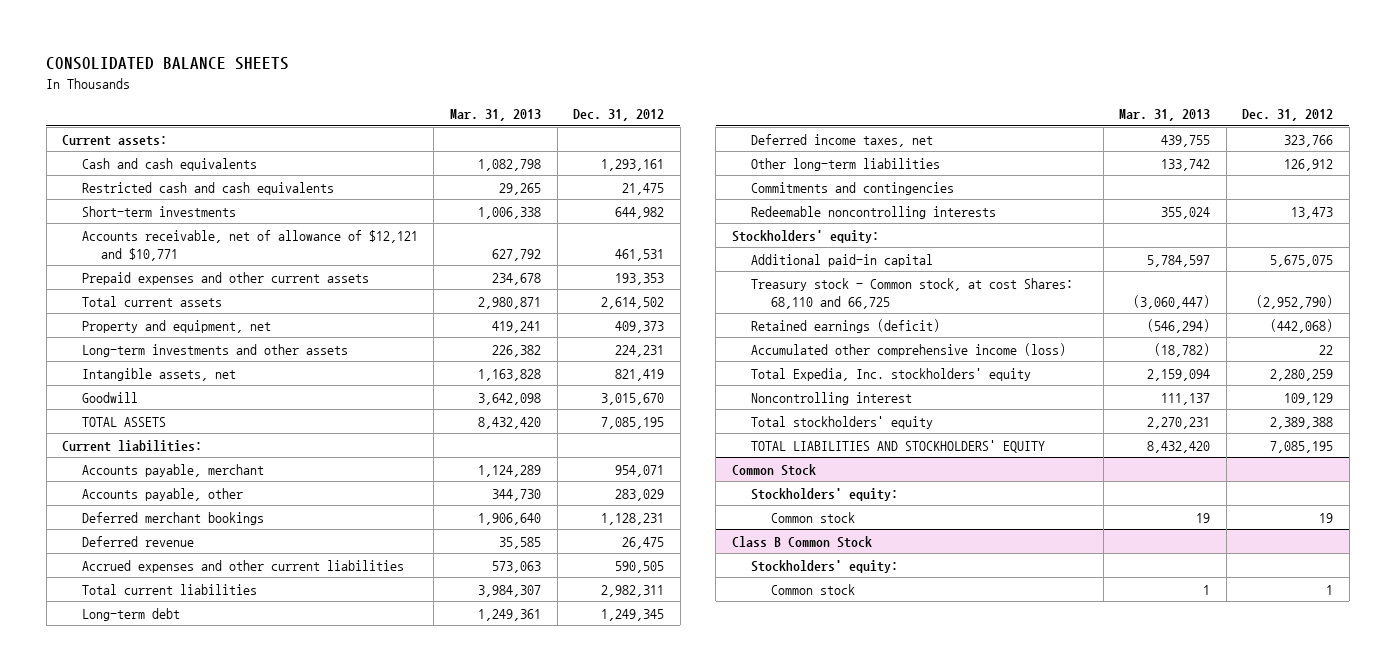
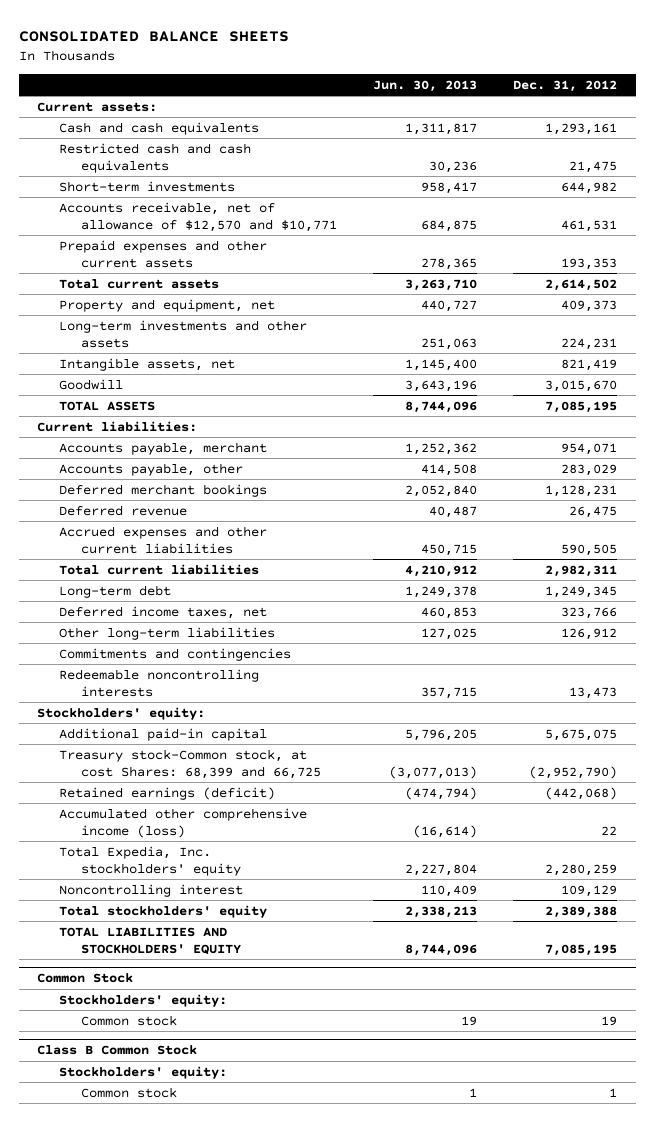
[449,109,541,122] Mar. 31, 2013 -> none
none -> [372,79,477,92] Jun. 30, 2013
[81,229,418,261] Accounts receivable, net of allowance of $12,121 and $10,771 -> [58,201,337,232] Accounts receivable, net of allowance of $12,570 and $10,771
[751,277,1074,309] Treasury stock - Common stock, at cost Shares: 68,110 and 66,725 -> [58,748,321,779] Treasury stock-Common stock, at cost Shares: 68,399 and 66,725

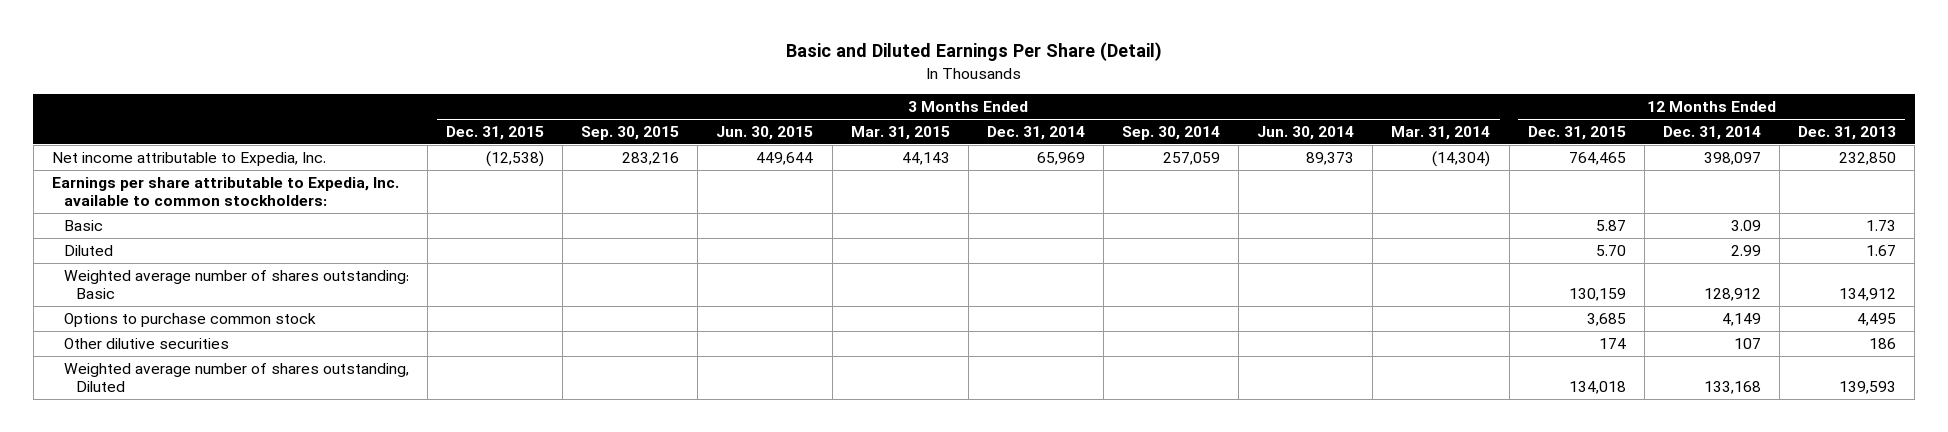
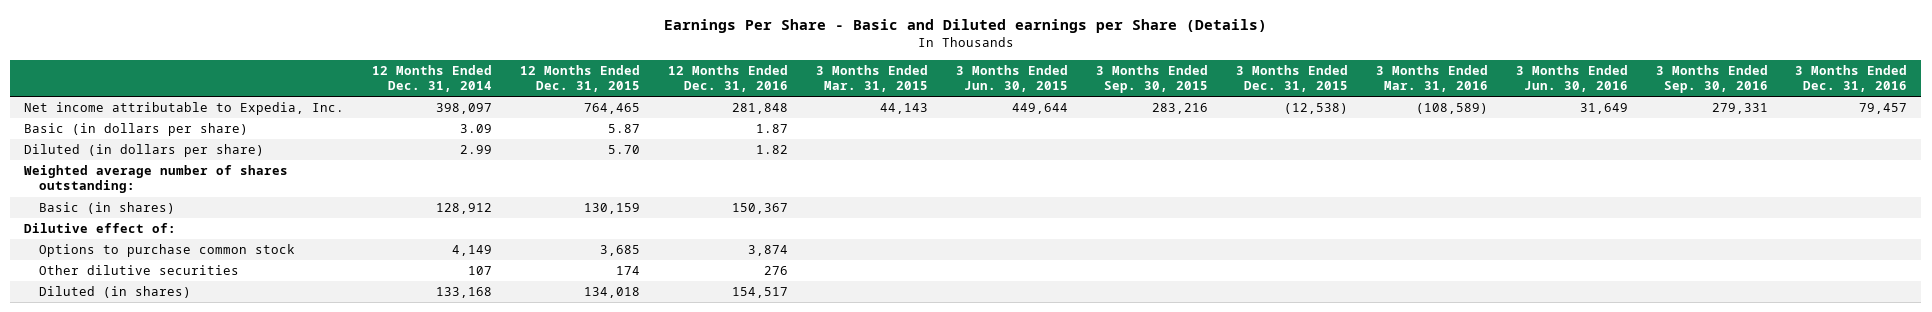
[785,42,1162,62] Basic and Diluted Earnings Per Share (Detail) -> [663,19,1267,34] Earnings Per Share - Basic and Diluted earnings per Share (Details)
[986,125,1085,140] Dec. 31, 2014 -> none
[1122,125,1221,140] Sep. 30, 2014 -> none
[1257,125,1355,140] Jun. 30, 2014 -> none
[1391,125,1491,140] Mar. 31, 2014 -> none
[1798,125,1897,140] Dec. 31, 2013 -> none
none -> [668,65,789,93] 12 Months Ended Dec. 31, 2016
none -> [1375,65,1488,93] 3 Months Ended Mar. 31, 2016
none -> [1515,65,1628,93] 3 Months Ended Jun. 30, 2016
none -> [1655,65,1768,94] 3 Months Ended Sep. 30, 2016
none -> [1795,65,1908,93] 3 Months Ended Dec. 31, 2016
[51,176,399,207] Earnings per share attributable to Expedia, Inc. available to common stockholders: -> none
[63,219,103,231] Basic -> [24,123,249,137] Basic (in dollars per share)
[63,244,113,256] Diluted -> [24,144,265,158] Diluted (in dollars per share)
none -> [24,165,289,194] Weighted average number of shares outstanding:
[63,269,409,300] Weighted average number of shares outstanding: Basic -> [39,202,176,215] Basic (in shares)
none -> [24,223,177,234] Dilutive effect of:
[63,362,409,393] Weighted average number of shares outstanding, Diluted -> [39,286,192,299] Diluted (in shares)

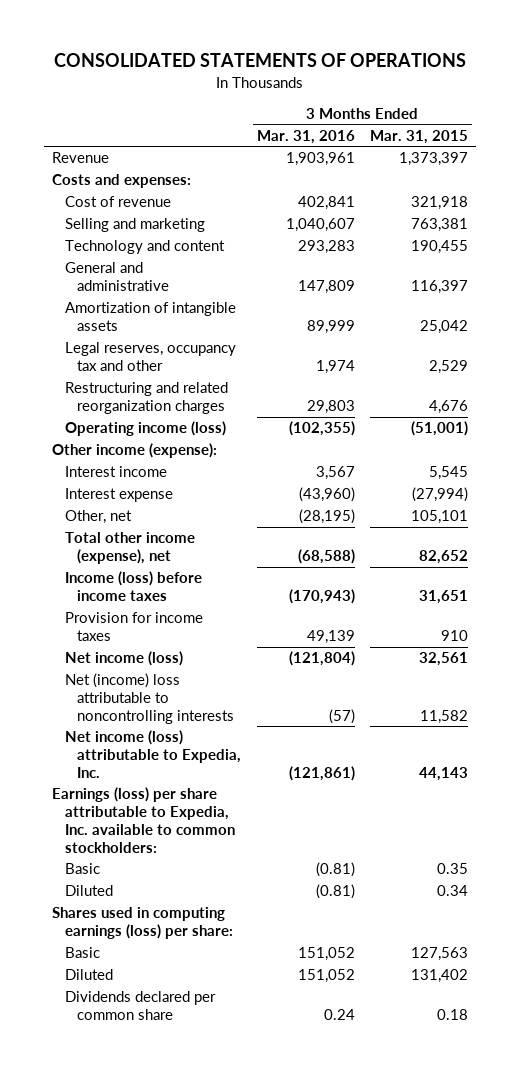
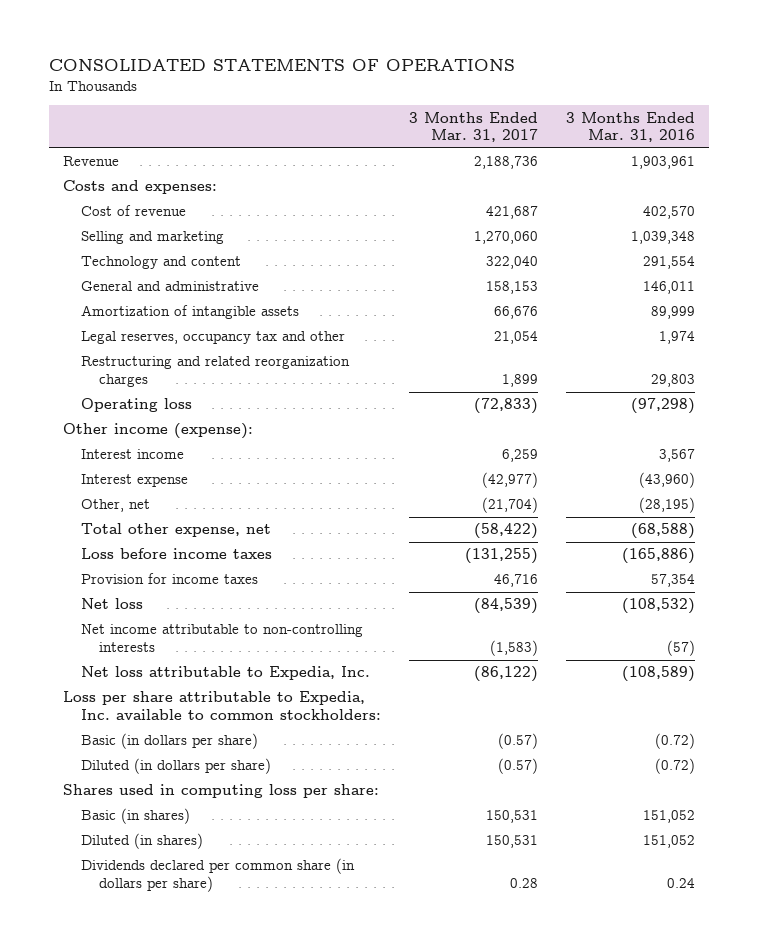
[370,129,469,144] Mar. 31, 2015 -> none
none -> [408,111,538,143] 3 Months Ended Mar. 31, 2017
[297,196,355,211] 402,841 -> [643,206,696,220] 402,570
[285,218,355,233] 1,040,607 -> [631,231,696,245] 1,039,348
[297,240,355,255] 293,283 -> [643,256,696,270] 291,554
[297,280,355,295] 147,809 -> [643,281,696,295] 146,011
[64,421,226,437] Operating income (loss) -> [80,398,192,413] Operating loss
[288,421,355,437] (102,355) -> [631,398,696,415] (97,298)
[64,532,195,565] Total other income (expense), net -> [80,523,271,538] Total other expense, net
[64,571,202,602] Income (loss) before income taxes -> [80,548,272,560] Loss before income taxes
[288,589,355,605] (170,943) -> [622,548,696,565] (165,886)
[306,630,355,645] 49,139 -> [651,574,696,588] 57,354
[64,651,183,667] Net income (loss) -> [80,598,143,610] Net loss
[288,651,355,667] (121,804) -> [622,598,696,615] (108,532)
[64,673,235,724] Net (income) loss attributable to noncontrolling interests -> [80,624,363,653] Net income attributable to non-controlling interests
[64,730,242,778] Net income (loss) attributable to Expedia, Inc. -> [80,666,370,681] Net loss attributable to Expedia, Inc.
[288,765,355,781] (121,861) -> [622,666,696,683] (108,589)
[51,787,235,853] Earnings (loss) per share attributable to Expedia, Inc. available to common stockholders: -> [62,691,381,721] Loss per share attributable to Expedia, Inc. available to common stockholders:
[64,863,100,875] Basic -> [80,733,258,750] Basic (in dollars per share)
[315,862,355,878] (0.81) -> [655,733,696,750] (0.72)
[64,885,113,897] Diluted -> [80,758,271,775] Diluted (in dollars per share)
[315,884,355,900] (0.81) -> [655,758,696,775] (0.72)
[51,907,233,940] Shares used in computing earnings (loss) per share: -> [62,784,379,799] Shares used in computing loss per share:
[64,947,100,959] Basic -> [80,808,190,825] Basic (in shares)
[64,969,113,981] Diluted -> [80,833,203,850] Diluted (in shares)
[64,991,216,1021] Dividends declared per common share -> [80,858,355,893] Dividends declared per common share (in dollars per share)

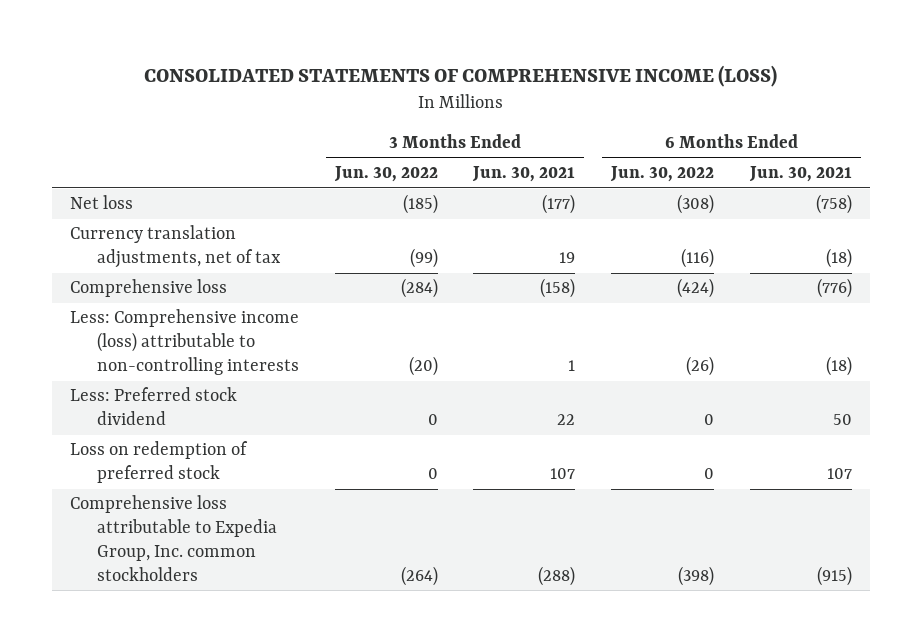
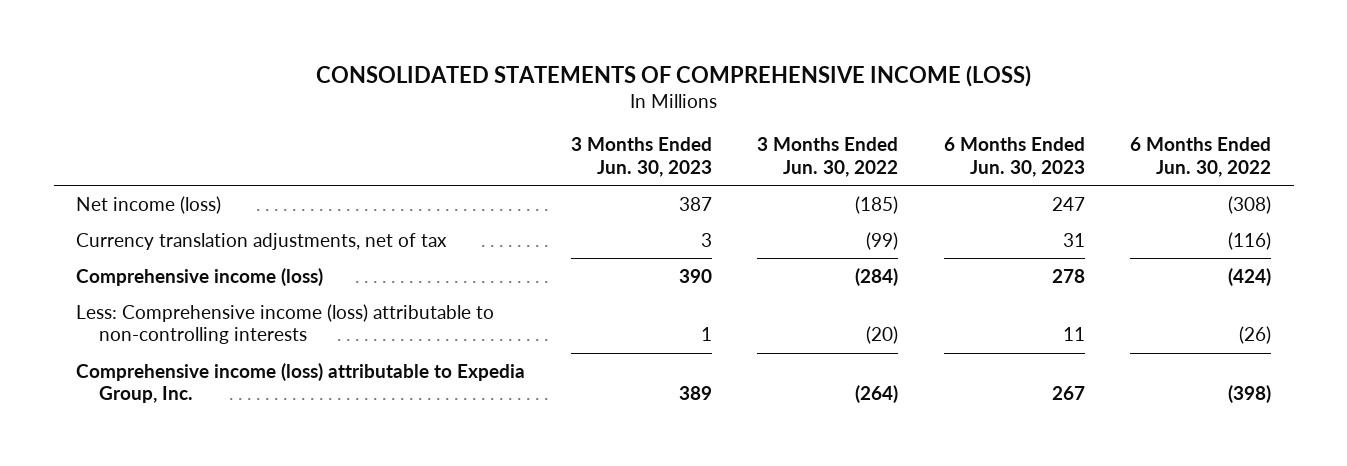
[472,166,576,183] Jun. 30, 2021 -> none
[748,166,852,183] Jun. 30, 2021 -> none
none -> [570,137,712,178] 3 Months Ended Jun. 30, 2023
none -> [943,137,1085,178] 6 Months Ended Jun. 30, 2023
[70,195,134,210] Net loss -> [76,195,222,214] Net income (loss)
[70,279,228,298] Comprehensive loss -> [76,267,324,286] Comprehensive income (loss)
[70,387,238,426] Less: Preferred stock dividend -> none
[70,441,249,484] Loss on redemption of preferred stock -> none
[70,495,277,582] Comprehensive loss attributable to Expedia Group, Inc. common stockholders -> [76,362,526,404] Comprehensive income (loss) attributable to Expedia Group, Inc.

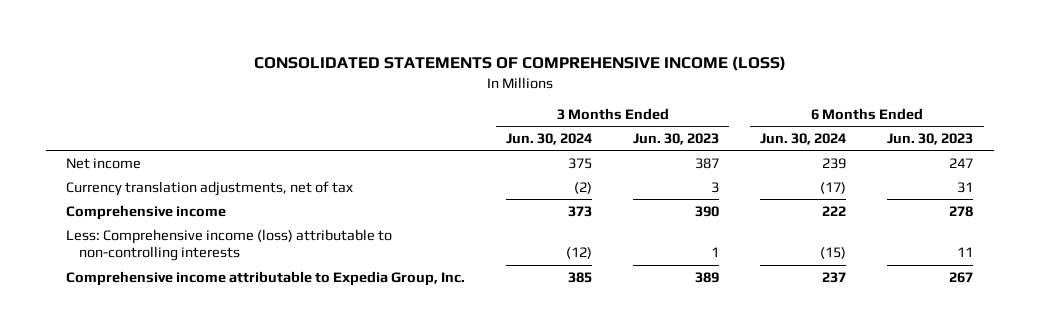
[757,137,899,178] 3 Months Ended Jun. 30, 2022 -> none
[1130,137,1272,178] 6 Months Ended Jun. 30, 2022 -> none
none -> [506,132,593,145] Jun. 30, 2024
none -> [760,132,847,145] Jun. 30, 2024
[76,195,222,214] Net income (loss) -> [66,157,142,169] Net income
[76,267,324,286] Comprehensive income (loss) -> [66,204,227,220] Comprehensive income
[76,362,526,404] Comprehensive income (loss) attributable to Expedia Group, Inc. -> [66,270,466,286] Comprehensive income attributable to Expedia Group, Inc.

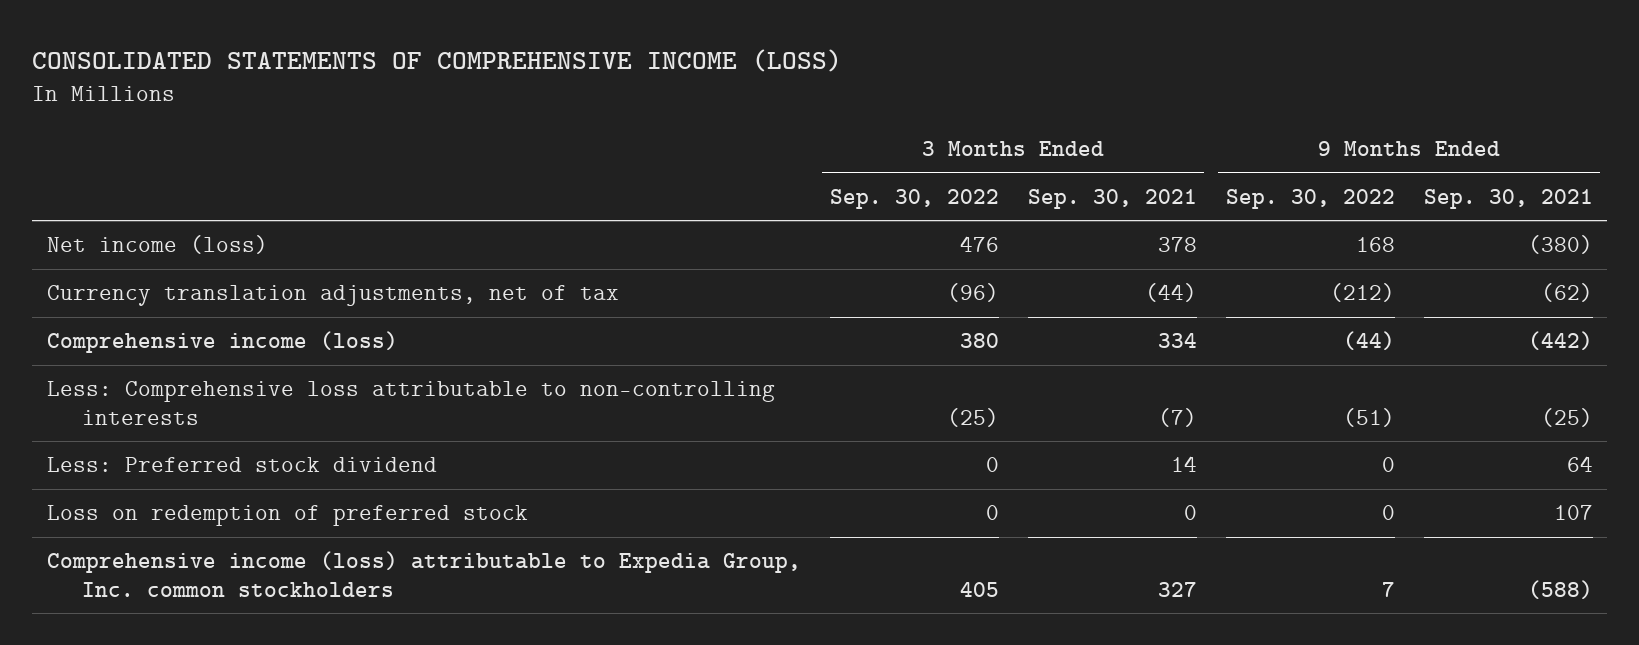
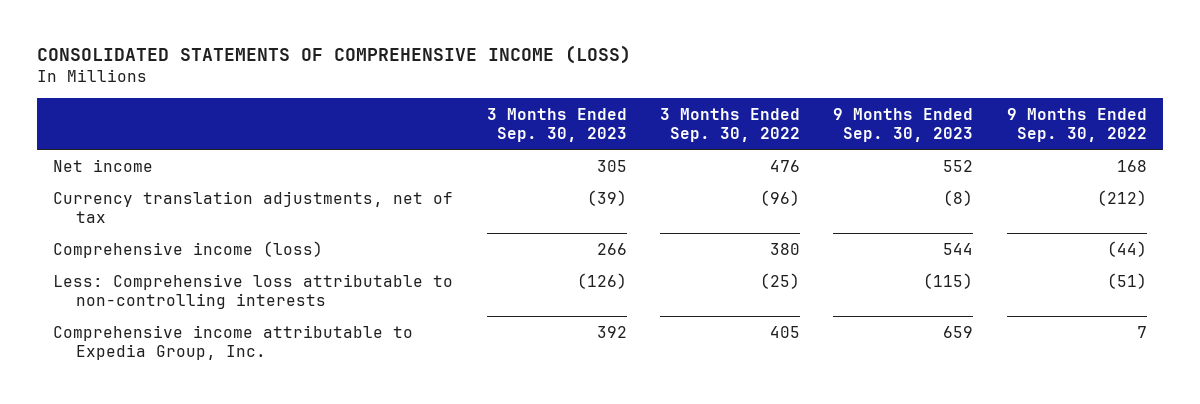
[1027,188,1197,209] Sep. 30, 2021 -> none
[1423,188,1593,209] Sep. 30, 2021 -> none
none -> [486,107,627,143] 3 Months Ended Sep. 30, 2023
none -> [833,107,974,143] 9 Months Ended Sep. 30, 2023
[46,235,268,255] Net income (loss) -> [53,158,154,172] Net income
[46,457,437,473] Less: Preferred stock dividend -> none
[46,505,528,527] Loss on redemption of preferred stock -> none
[46,551,801,597] Comprehensive income (loss) attributable to Expedia Group, Inc. common stockholders -> [53,324,414,361] Comprehensive income attributable to Expedia Group, Inc.

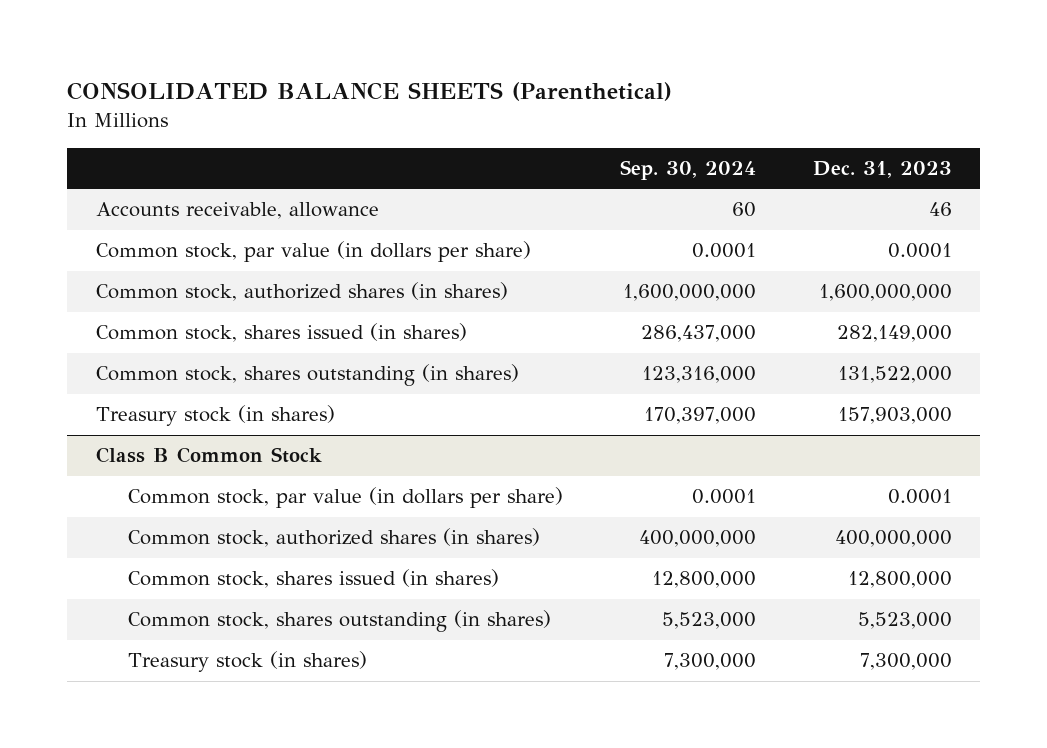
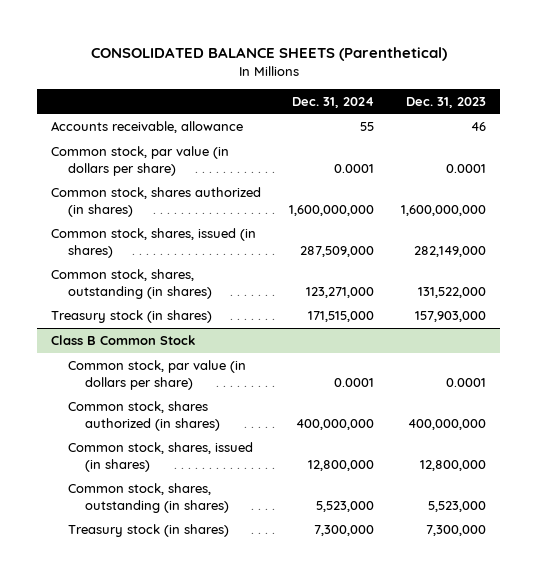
[620,160,757,181] Sep. 30, 2024 -> none
none -> [291,96,374,108] Dec. 31, 2024
[95,282,508,302] Common stock, authorized shares (in shares) -> [51,186,262,217] Common stock, shares authorized (in shares)
[95,323,467,343] Common stock, shares issued (in shares) -> [51,227,257,258] Common stock, shares, issued (in shares)
[95,364,519,387] Common stock, shares outstanding (in shares) -> [51,268,212,299] Common stock, shares, outstanding (in shares)
[128,528,541,548] Common stock, authorized shares (in shares) -> [67,400,220,431] Common stock, shares authorized (in shares)
[128,569,500,589] Common stock, shares issued (in shares) -> [67,441,253,472] Common stock, shares, issued (in shares)
[128,610,552,633] Common stock, shares outstanding (in shares) -> [67,482,229,513] Common stock, shares, outstanding (in shares)

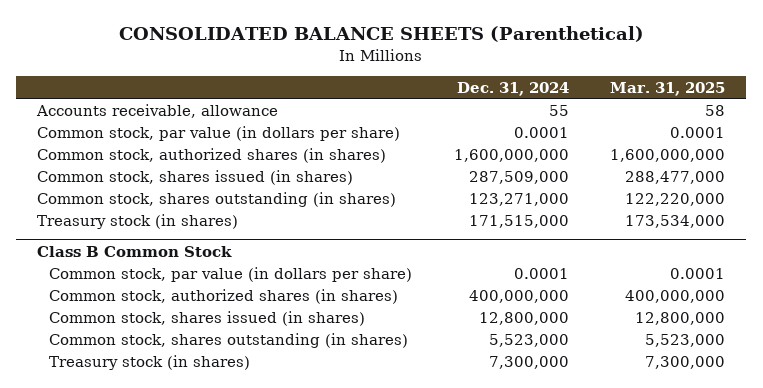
[406,96,487,108] Dec. 31, 2023 -> none
none -> [610,81,726,96] Mar. 31, 2025
[51,186,262,217] Common stock, shares authorized (in shares) -> [37,147,387,163] Common stock, authorized shares (in shares)
[51,227,257,258] Common stock, shares, issued (in shares) -> [37,169,354,185] Common stock, shares issued (in shares)
[51,268,212,299] Common stock, shares, outstanding (in shares) -> [37,191,397,207] Common stock, shares outstanding (in shares)
[67,400,220,431] Common stock, shares authorized (in shares) -> [49,288,399,304] Common stock, authorized shares (in shares)
[67,441,253,472] Common stock, shares, issued (in shares) -> [49,310,366,326] Common stock, shares issued (in shares)
[67,482,229,513] Common stock, shares, outstanding (in shares) -> [49,332,409,348] Common stock, shares outstanding (in shares)

